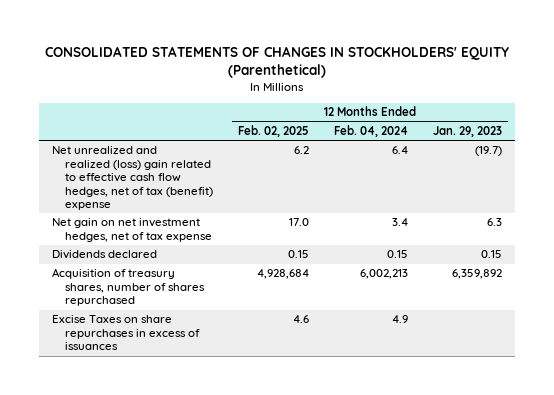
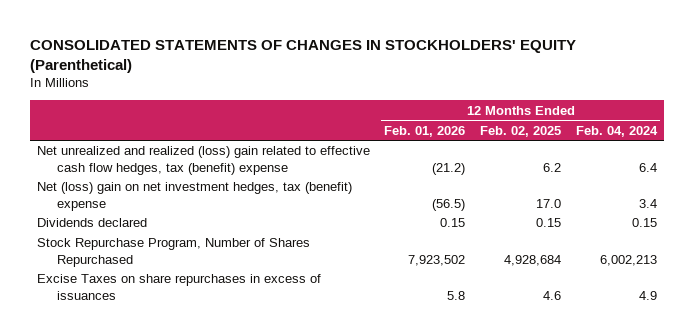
[433,125,503,137] Jan. 29, 2023 -> none
none -> [384,125,466,137] Feb. 01, 2026
[51,146,214,211] Net unrealized and realized (loss) gain related to effective cash flow hedges, net of tax (benefit) expense -> [36,146,370,175] Net unrealized and realized (loss) gain related to effective cash flow hedges, tax (benefit) expense
[51,218,213,242] Net gain on net investment hedges, net of tax expense -> [36,182,352,211] Net (loss) gain on net investment hedges, tax (benefit) expense
[51,268,206,307] Acquisition of treasury shares, number of shares repurchased -> [36,238,310,267] Stock Repurchase Program, Number of Shares Repurchased

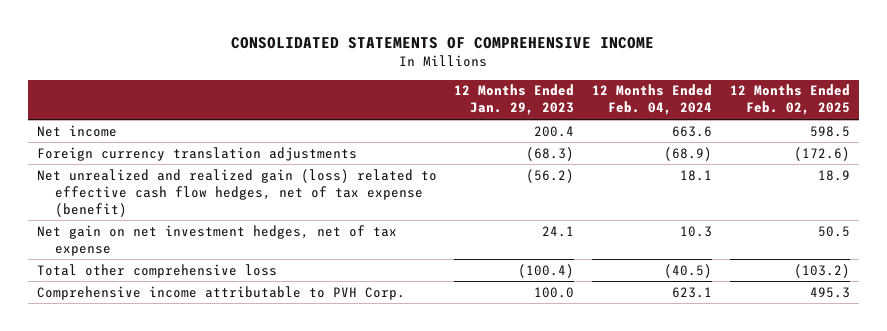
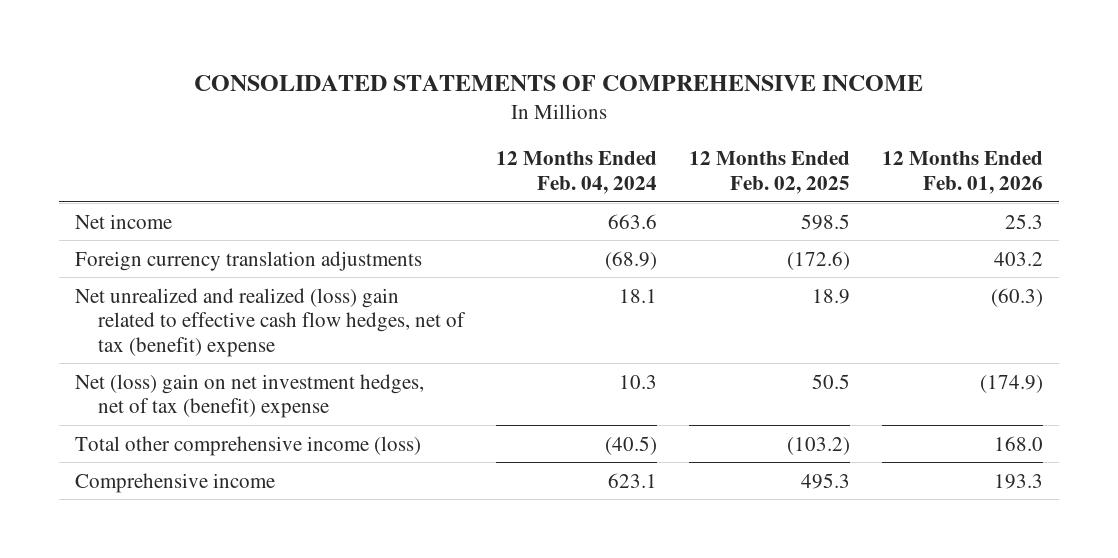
[454,84,575,116] 12 Months Ended Jan. 29, 2023 -> none
none -> [881,151,1043,194] 12 Months Ended Feb. 01, 2026
[36,168,437,217] Net unrealized and realized gain (loss) related to effective cash flow hedges, net of tax expense (benefit) -> [74,287,466,357] Net unrealized and realized (loss) gain related to effective cash flow hedges, net of tax (benefit) expense
[36,224,397,256] Net gain on net investment hedges, net of tax expense -> [74,373,424,419] Net (loss) gain on net investment hedges, net of tax (benefit) expense
[36,263,277,278] Total other comprehensive loss -> [74,435,421,456] Total other comprehensive income (loss)
[36,285,405,300] Comprehensive income attributable to PVH Corp. -> [74,472,275,493] Comprehensive income

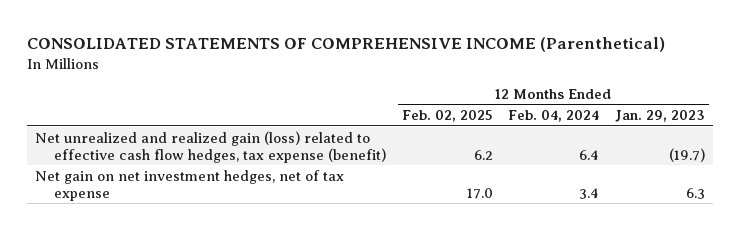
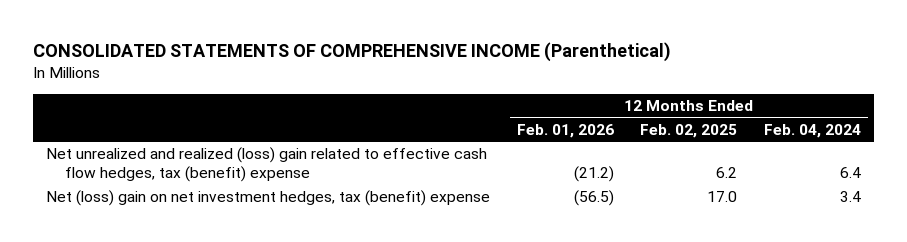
[615,109,706,122] Jan. 29, 2023 -> none
none -> [516,123,614,138] Feb. 01, 2026
[34,130,387,163] Net unrealized and realized gain (loss) related to effective cash flow hedges, tax expense (benefit) -> [46,147,488,183] Net unrealized and realized (loss) gain related to effective cash flow hedges, tax (benefit) expense
[34,169,344,201] Net gain on net investment hedges, net of tax expense -> [46,190,491,207] Net (loss) gain on net investment hedges, tax (benefit) expense

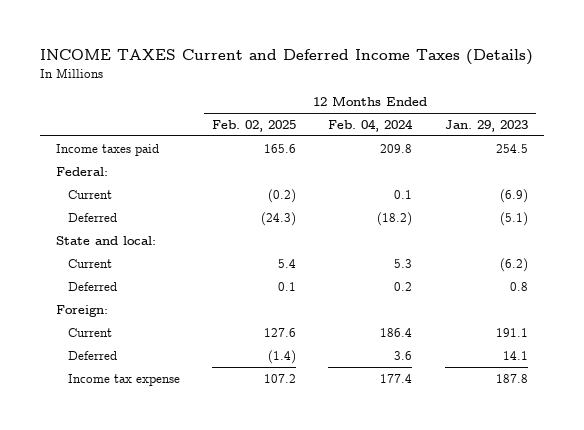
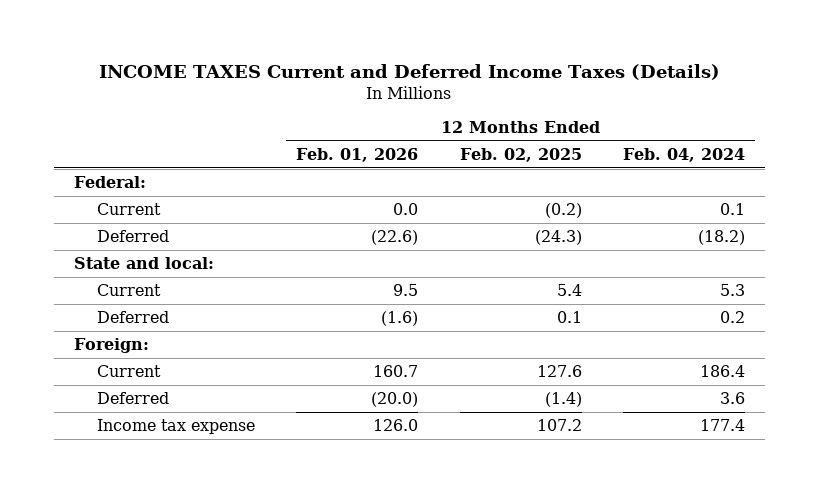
[444,119,528,132] Jan. 29, 2023 -> none
none -> [296,148,419,163] Feb. 01, 2026
[56,143,160,156] Income taxes paid -> none

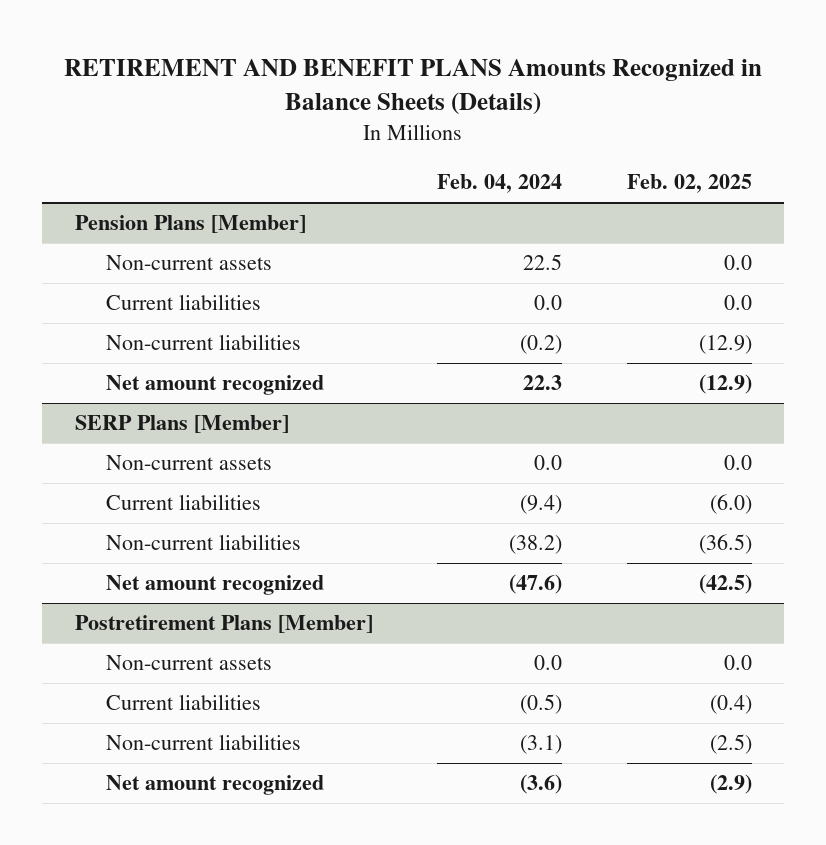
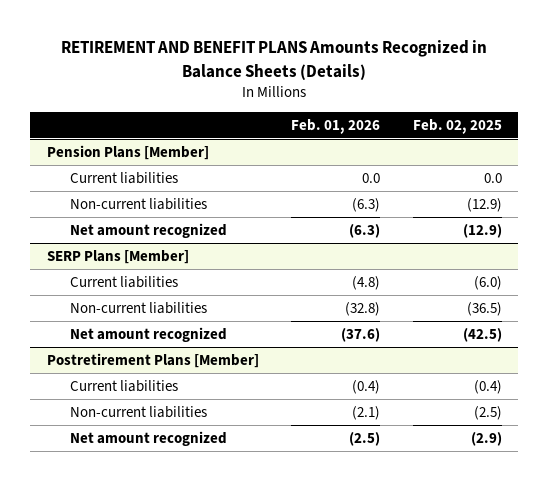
[437,174,563,194] Feb. 04, 2024 -> none
none -> [291,118,381,134] Feb. 01, 2026
[106,255,273,271] Non-current assets -> none
[106,455,273,471] Non-current assets -> none
[106,655,273,671] Non-current assets -> none

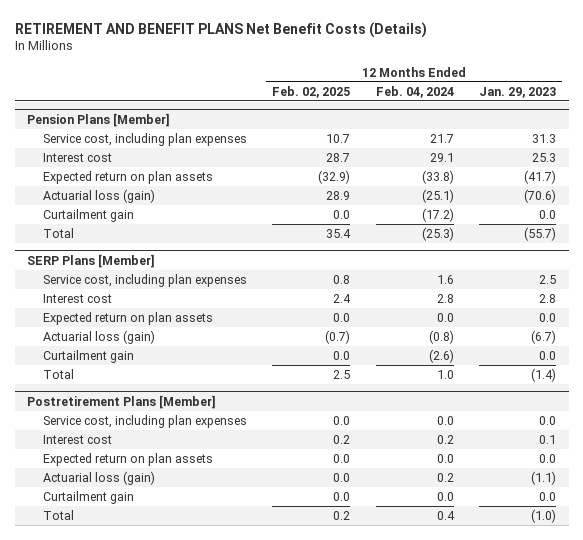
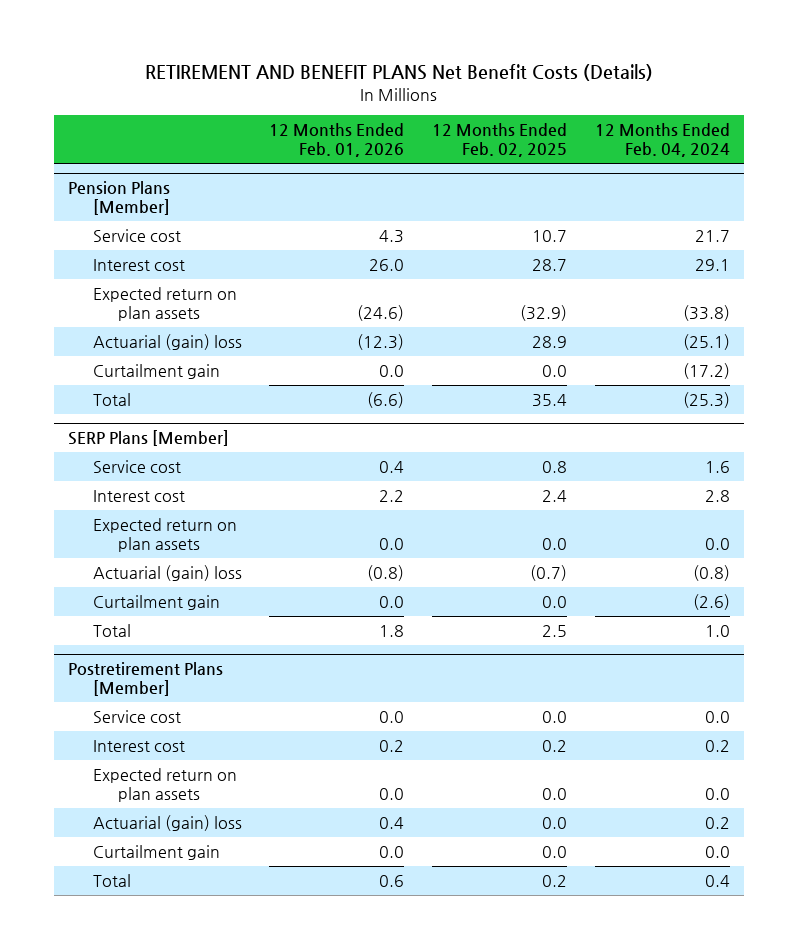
[479,86,557,98] Jan. 29, 2023 -> none
none -> [269,123,405,158] 12 Months Ended Feb. 01, 2026
[42,132,247,146] Service cost, including plan expenses -> [92,229,181,243] Service cost
[42,188,155,203] Actuarial loss (gain) -> [92,334,242,351] Actuarial (gain) loss
[42,273,247,287] Service cost, including plan expenses -> [92,460,181,474] Service cost
[42,329,155,344] Actuarial loss (gain) -> [92,565,242,582] Actuarial (gain) loss
[42,414,247,428] Service cost, including plan expenses -> [92,710,181,724] Service cost
[42,470,155,485] Actuarial loss (gain) -> [92,815,242,832] Actuarial (gain) loss

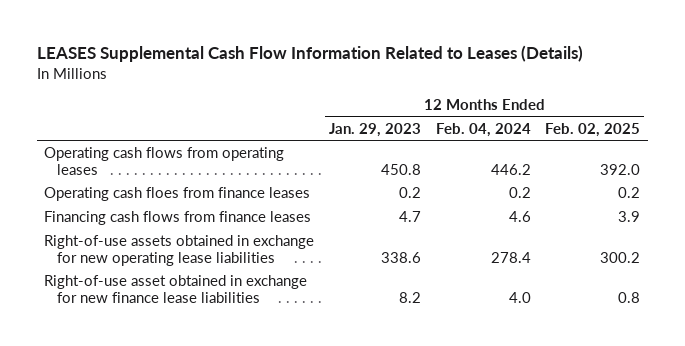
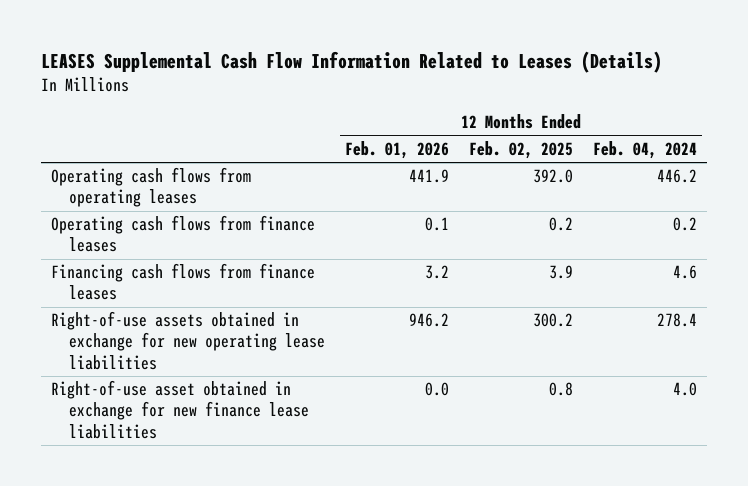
[328,122,421,137] Jan. 29, 2023 -> none
none -> [345,140,450,159] Feb. 01, 2026
[44,186,311,201] Operating cash floes from finance leases -> [50,215,315,253] Operating cash flows from finance leases

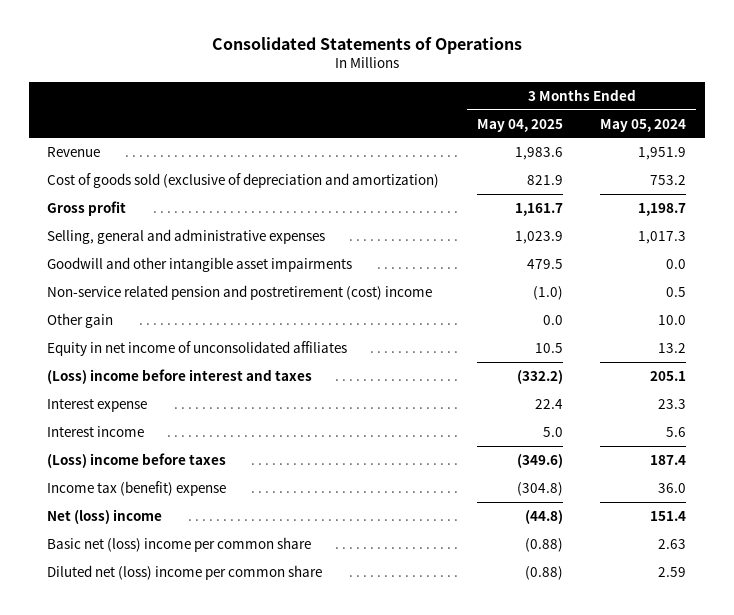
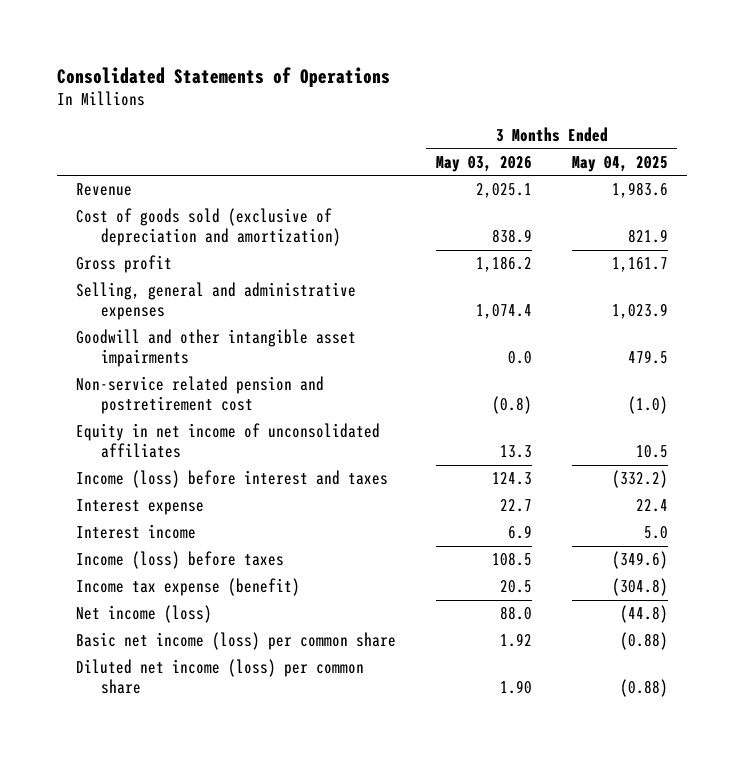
[600,118,687,132] May 05, 2024 -> none
none -> [435,155,532,172] May 03, 2026
[47,312,114,328] Other gain -> none
[47,284,433,300] Non-service related pension and postretirement (cost) income -> [76,376,325,415] Non-service related pension and postretirement cost
[47,368,313,384] (Loss) income before interest and taxes -> [76,470,389,489] Income (loss) before interest and taxes
[47,452,227,468] (Loss) income before taxes -> [76,551,285,570] Income (loss) before taxes
[47,480,227,496] Income tax (benefit) expense -> [76,578,301,597] Income tax expense (benefit)
[47,508,163,524] Net (loss) income -> [76,605,213,624] Net income (loss)
[47,536,312,552] Basic net (loss) income per common share -> [76,632,397,651] Basic net income (loss) per common share
[47,564,323,580] Diluted net (loss) income per common share -> [76,659,365,695] Diluted net income (loss) per common share

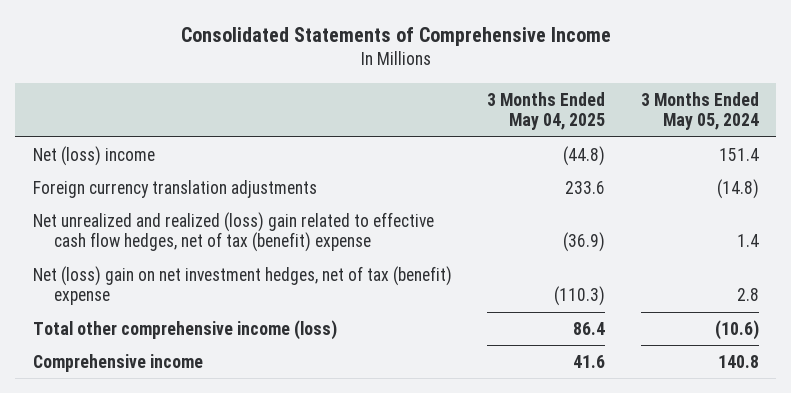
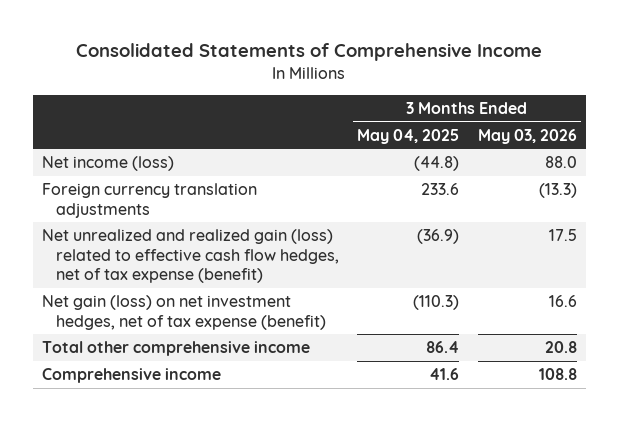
[640,91,759,131] 3 Months Ended May 05, 2024 -> none
none -> [477,128,577,144] May 03, 2026
[32,145,155,166] Net (loss) income -> [41,156,174,172] Net income (loss)
[32,211,434,253] Net unrealized and realized (loss) gain related to effective cash flow hedges, net of tax (benefit) expense -> [41,229,339,284] Net unrealized and realized gain (loss) related to effective cash flow hedges, net of tax expense (benefit)
[32,265,452,306] Net (loss) gain on net investment hedges, net of tax (benefit) expense -> [41,295,326,330] Net gain (loss) on net investment hedges, net of tax expense (benefit)
[32,319,337,340] Total other comprehensive income (loss) -> [41,341,310,357] Total other comprehensive income

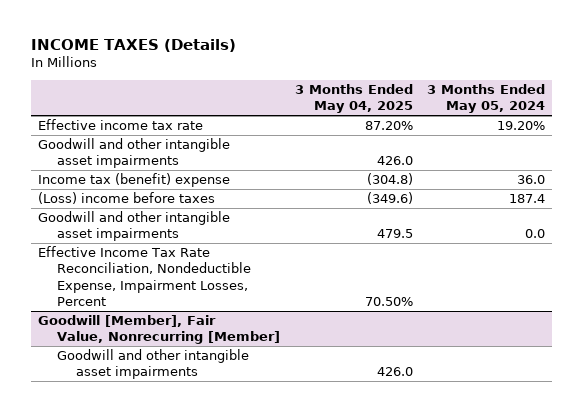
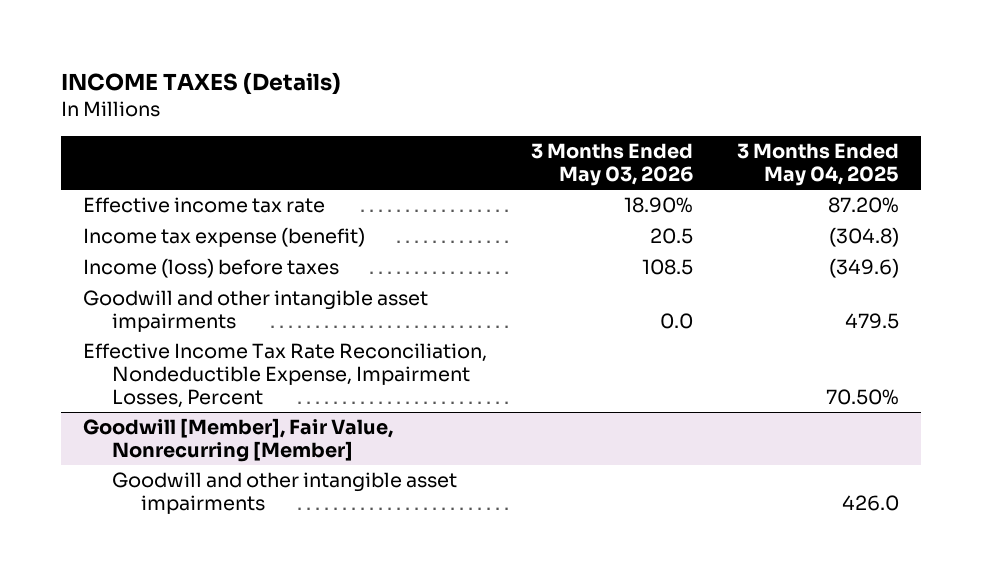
[427,84,546,114] 3 Months Ended May 05, 2024 -> none
none -> [531,143,694,186] 3 Months Ended May 03, 2026
[37,138,230,169] Goodwill and other intangible asset impairments -> none
[37,173,230,188] Income tax (benefit) expense -> [82,227,365,248] Income tax expense (benefit)
[37,192,215,205] (Loss) income before taxes -> [82,258,339,279] Income (loss) before taxes

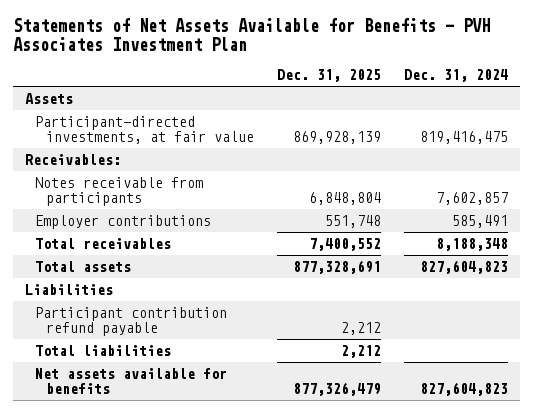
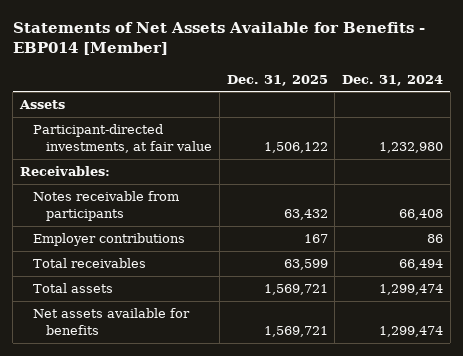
[13,18,491,52] Statements of Net Assets Available for Benefits - PVH Associates Investment Plan -> [12,21,425,56] Statements of Net Assets Available for Benefits - EBP014 [Member]
[292,131,381,145] 869,928,139 -> [263,142,328,154] 1,506,122
[420,131,509,145] 819,416,475 -> [378,142,443,154] 1,232,980
[25,284,114,296] Liabilities -> none
[35,307,228,337] Participant contribution refund payable -> none
[35,345,172,357] Total liabilities -> none
[308,192,381,206] 6,848,804 -> [283,209,328,221] 63,432
[436,192,509,206] 7,602,857 -> [398,209,443,221] 66,408
[324,215,381,229] 551,748 -> [303,234,328,244] 167
[452,215,509,229] 585,491 -> [426,234,443,244] 86
[308,238,381,252] 7,400,552 -> [283,259,328,271] 63,599
[436,238,509,252] 8,188,348 -> [398,259,443,271] 66,494
[292,260,381,275] 877,328,691 -> [263,284,328,296] 1,569,721
[420,260,509,275] 827,604,823 -> [378,284,443,296] 1,299,474
[292,382,381,397] 877,326,479 -> [263,326,328,338] 1,569,721
[420,382,509,397] 827,604,823 -> [378,326,443,338] 1,299,474

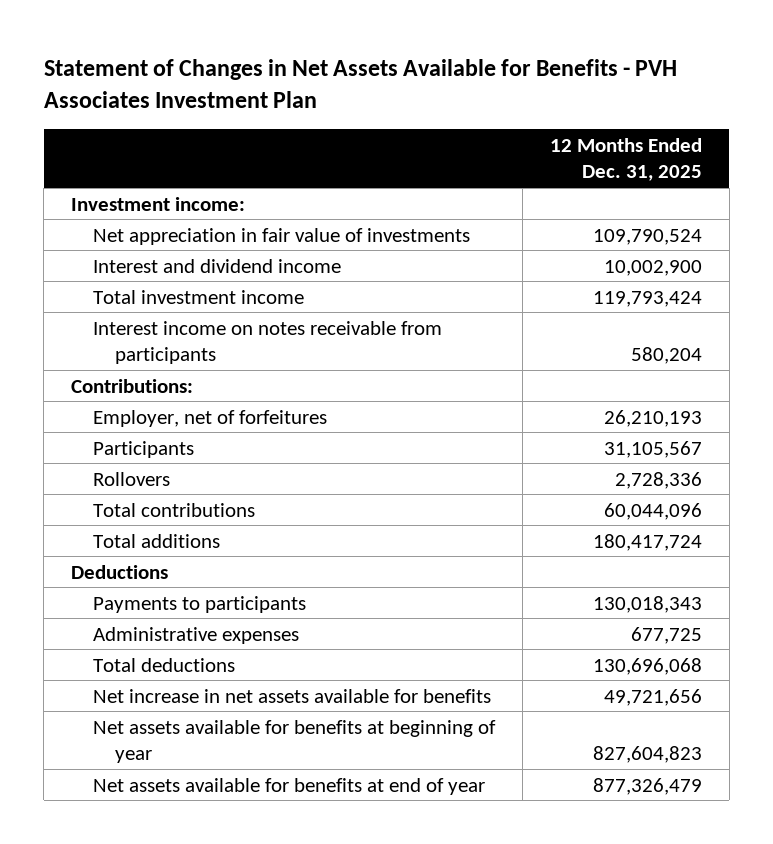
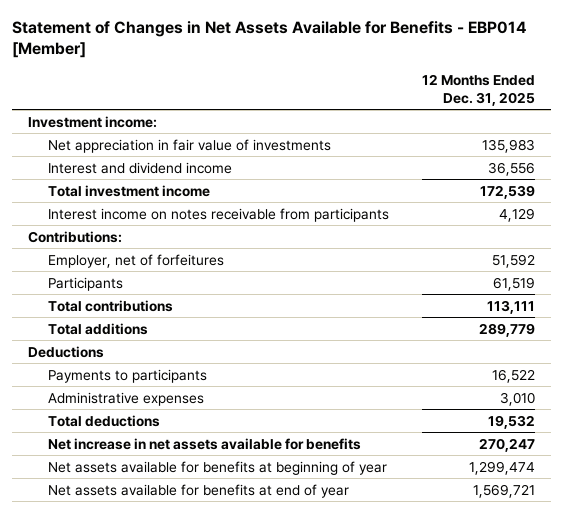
[43,59,677,109] Statement of Changes in Net Assets Available for Benefits - PVH Associates Investment Plan -> [11,21,527,59] Statement of Changes in Net Assets Available for Benefits - EBP014 [Member]
[592,228,702,245] 109,790,524 -> [481,138,535,153] 135,983
[603,259,702,276] 10,002,900 -> [487,161,535,176] 36,556
[592,290,702,307] 119,793,424 -> [479,184,535,199] 172,539
[630,346,702,364] 580,204 -> [498,207,535,222] 4,129
[92,471,170,486] Rollovers -> none
[603,409,702,427] 26,210,193 -> [491,253,535,268] 51,592
[603,440,702,458] 31,105,567 -> [492,276,535,291] 61,519
[603,502,702,520] 60,044,096 -> [486,299,535,314] 113,111
[592,533,702,551] 180,417,724 -> [478,322,535,337] 289,779
[592,595,702,613] 130,018,343 -> [491,368,535,383] 16,522
[630,626,702,644] 677,725 -> [499,391,535,406] 3,010
[592,657,702,675] 130,696,068 -> [487,414,535,429] 19,532
[603,688,702,706] 49,721,656 -> [478,437,535,452] 270,247
[592,745,702,763] 827,604,823 -> [468,460,535,475] 1,299,474
[592,777,702,795] 877,326,479 -> [472,483,535,498] 1,569,721

